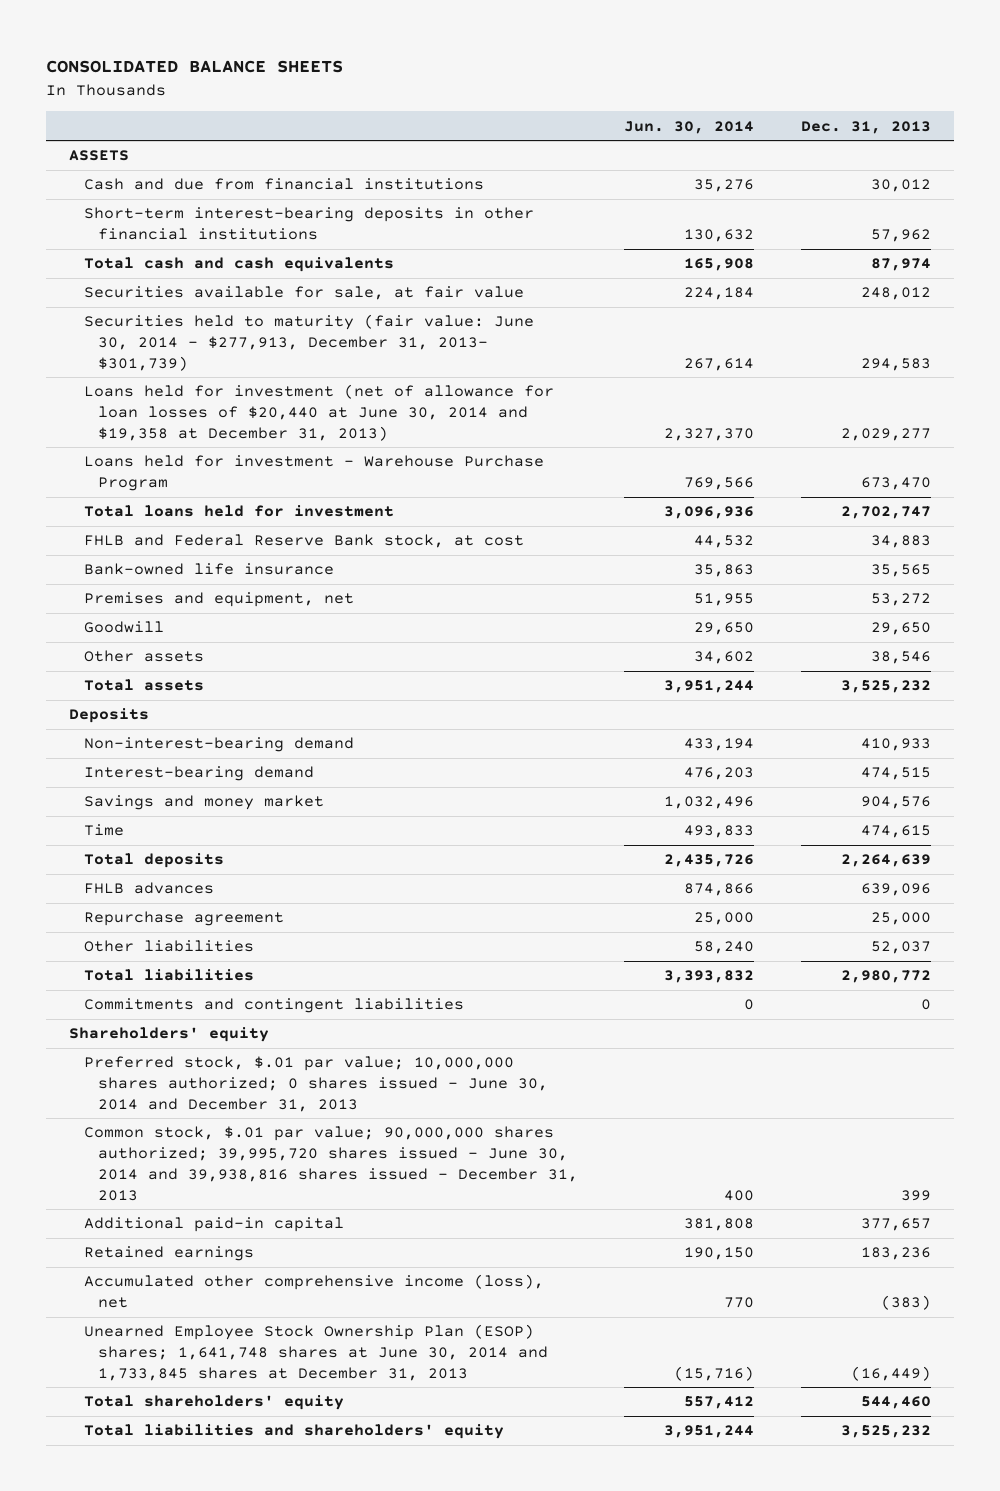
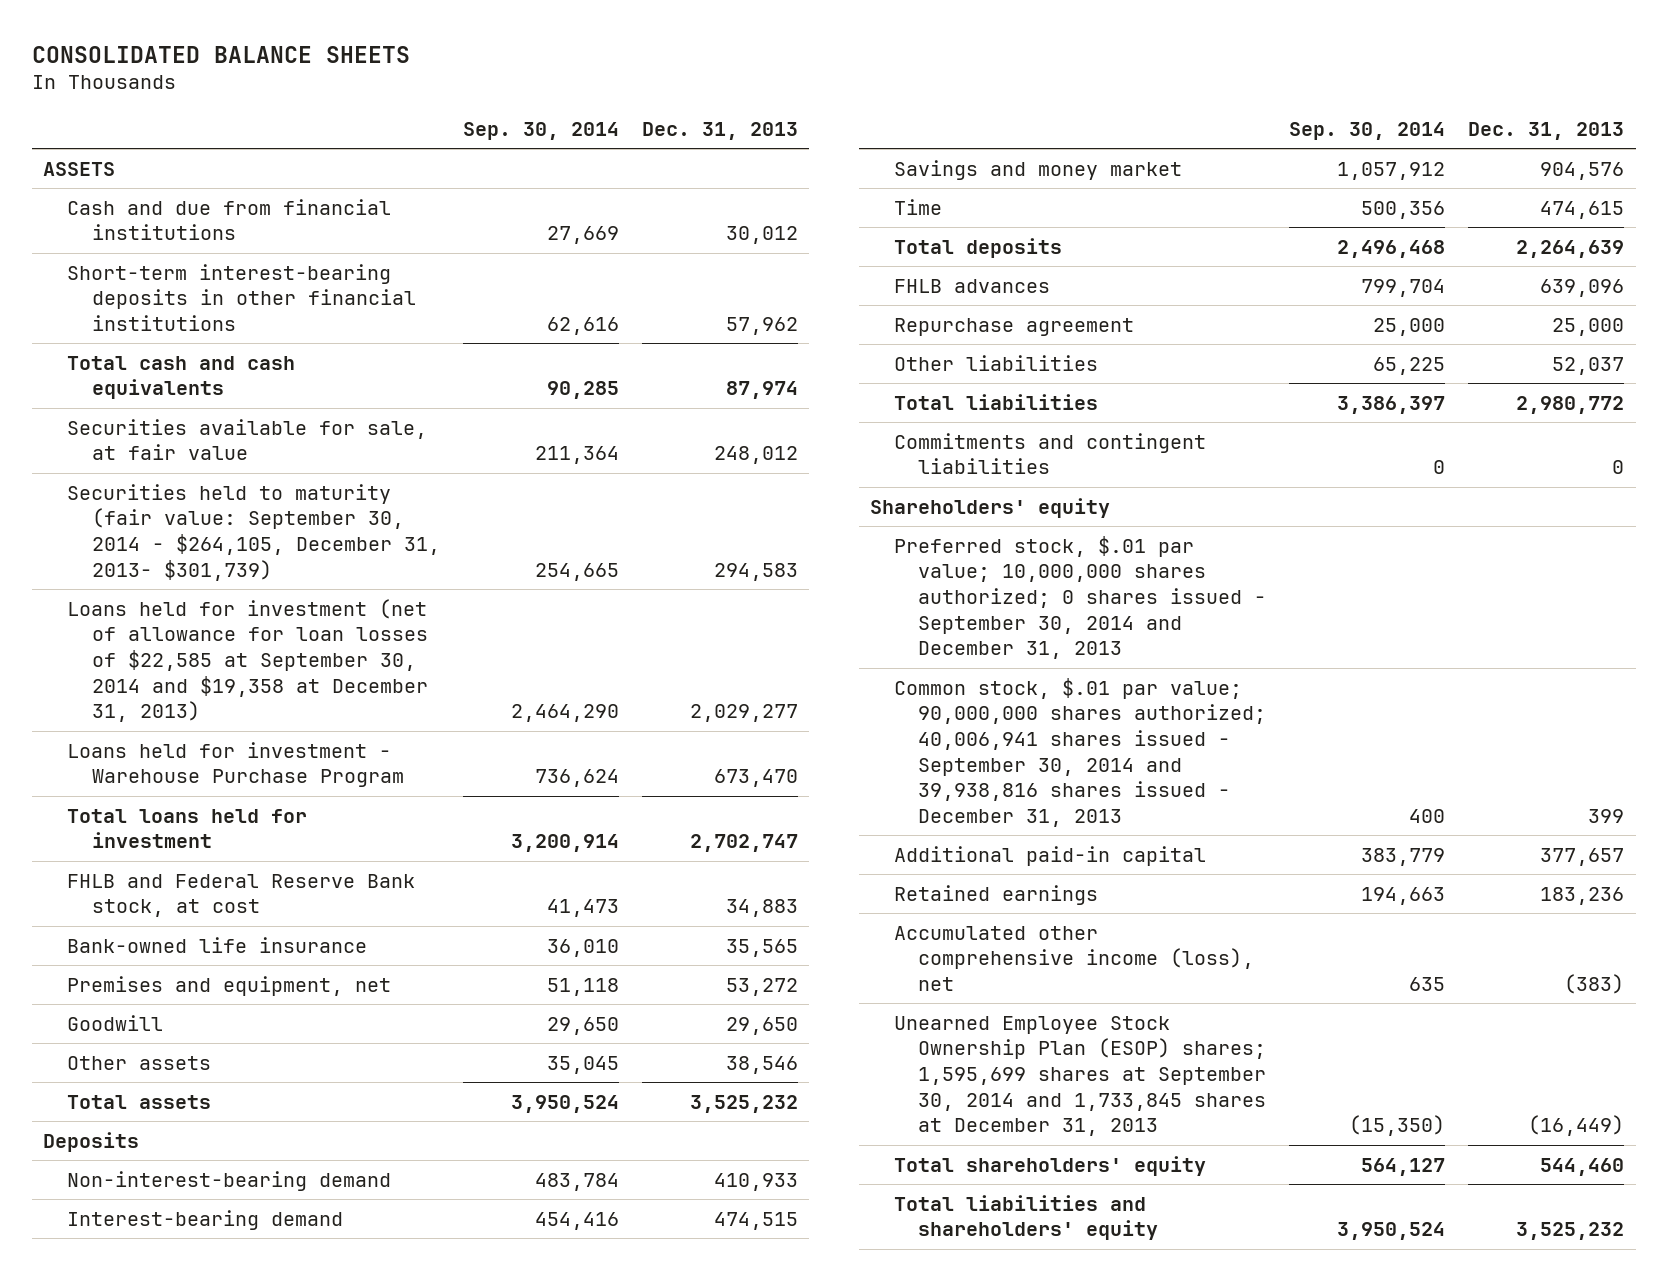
[624,120,755,134] Jun. 30, 2014 -> none
none -> [462,121,619,140] Sep. 30, 2014
[83,314,534,372] Securities held to maturity (fair value: June 30, 2014 - $277,913, December 31, 2013- $301,739) -> [67,483,440,581] Securities held to maturity (fair value: September 30, 2014 - $264,105, December 31, 2013- $301,739)
[83,384,554,442] Loans held for investment (net of allowance for loan losses of $20,440 at June 30, 2014 and $19,358 at December 31, 2013) -> [67,598,428,723] Loans held for investment (net of allowance for loan losses of $22,585 at September 30, 2014 and $19,358 at December 31, 2013)
[83,1056,549,1113] Preferred stock, $.01 par value; 10,000,000 shares authorized; 0 shares issued - June 30, 2014 and December 31, 2013 -> [894,535,1267,660] Preferred stock, $.01 par value; 10,000,000 shares authorized; 0 shares issued - September 30, 2014 and December 31, 2013
[83,1126,579,1202] Common stock, $.01 par value; 90,000,000 shares authorized; 39,995,720 shares issued - June 30, 2014 and 39,938,816 shares issued - December 31, 2013 -> [894,677,1267,827] Common stock, $.01 par value; 90,000,000 shares authorized; 40,006,941 shares issued - September 30, 2014 and 39,938,816 shares issued - December 31, 2013
[83,1324,549,1382] Unearned Employee Stock Ownership Plan (ESOP) shares; 1,641,748 shares at June 30, 2014 and 1,733,845 shares at December 31, 2013 -> [894,1015,1267,1137] Unearned Employee Stock Ownership Plan (ESOP) shares; 1,595,699 shares at September 30, 2014 and 1,733,845 shares at December 31, 2013

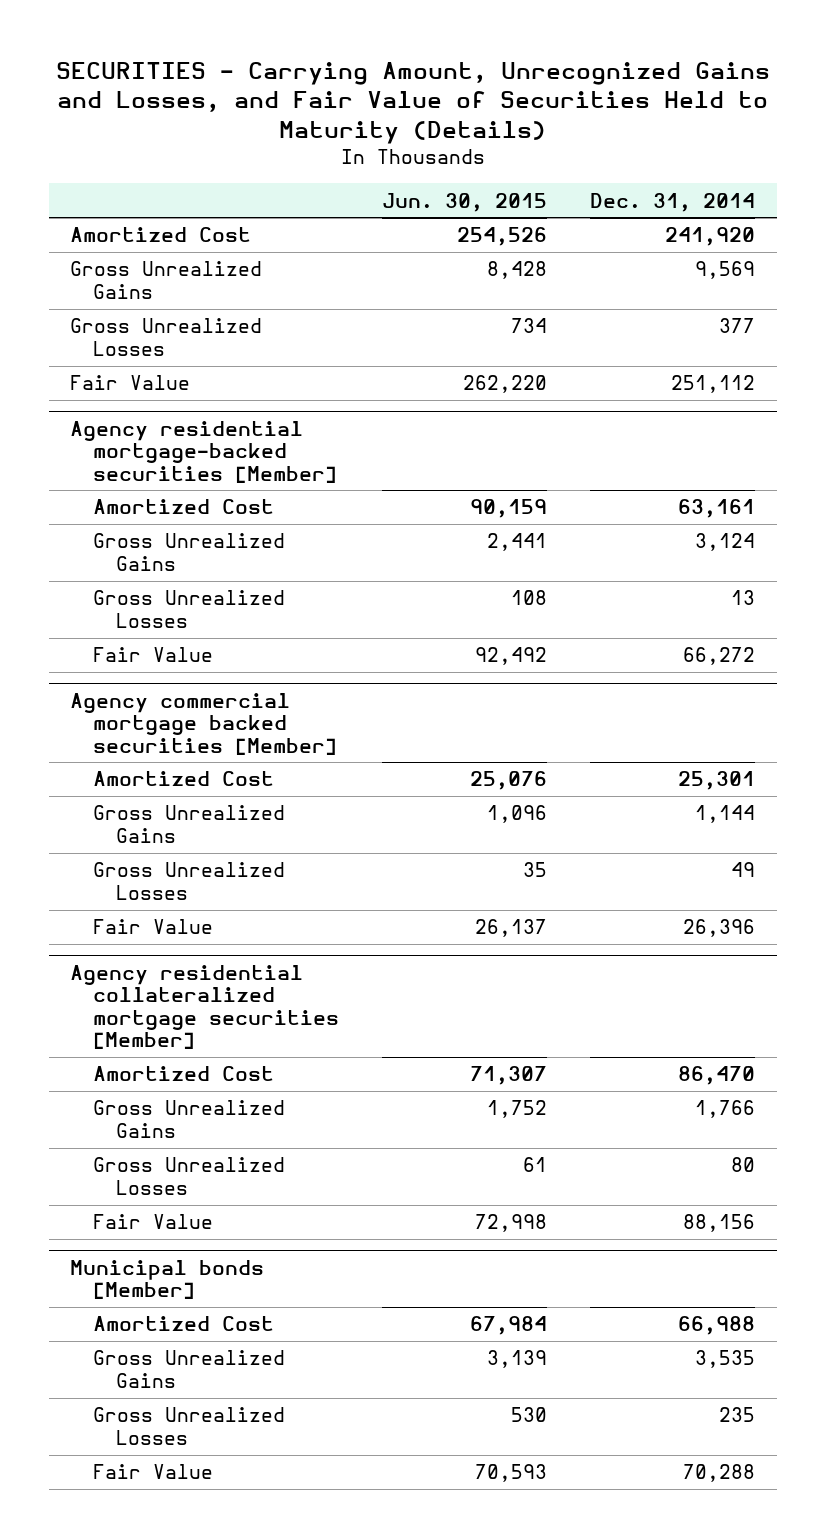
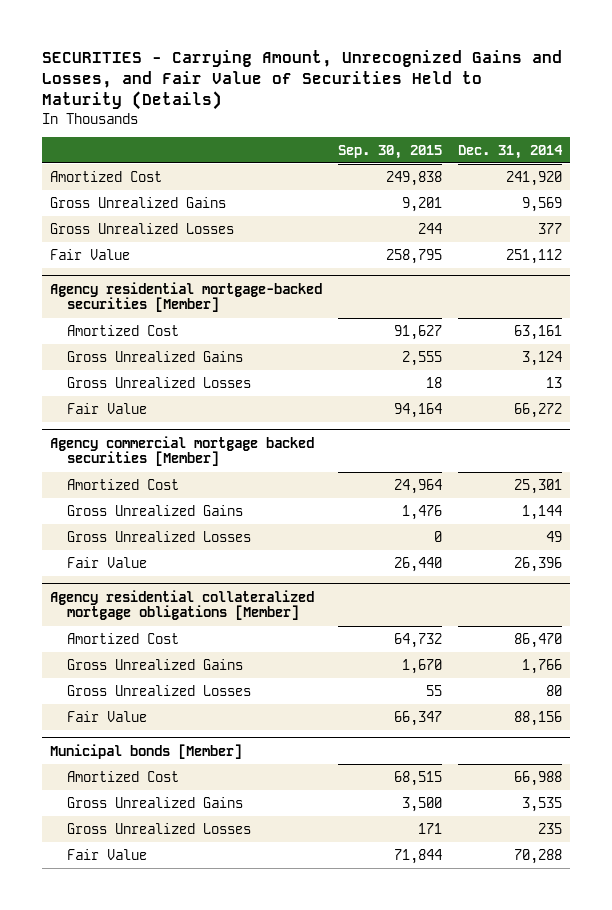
[382,192,548,212] Jun. 30, 2015 -> none
none -> [338,144,443,159] Sep. 30, 2015
[70,964,340,1050] Agency residential collateralized mortgage securities [Member] -> [50,589,315,621] Agency residential collateralized mortgage obligations [Member]

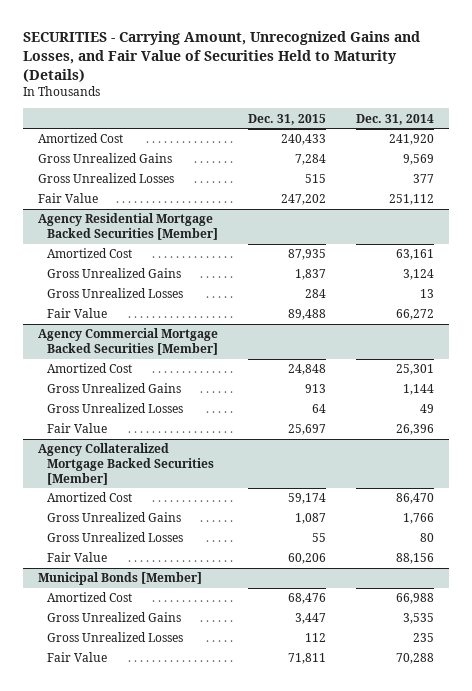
[338,144,443,159] Sep. 30, 2015 -> none
none -> [248,113,327,125] Dec. 31, 2015
[50,281,323,313] Agency residential mortgage-backed securities [Member] -> [38,213,219,241] Agency Residential Mortgage Backed Securities [Member]
[50,435,315,467] Agency commercial mortgage backed securities [Member] -> [38,328,219,356] Agency Commercial Mortgage Backed Securities [Member]
[50,589,315,621] Agency residential collateralized mortgage obligations [Member] -> [38,443,215,485] Agency Collateralized Mortgage Backed Securities [Member]
[50,743,243,759] Municipal bonds [Member] -> [38,572,203,586] Municipal Bonds [Member]

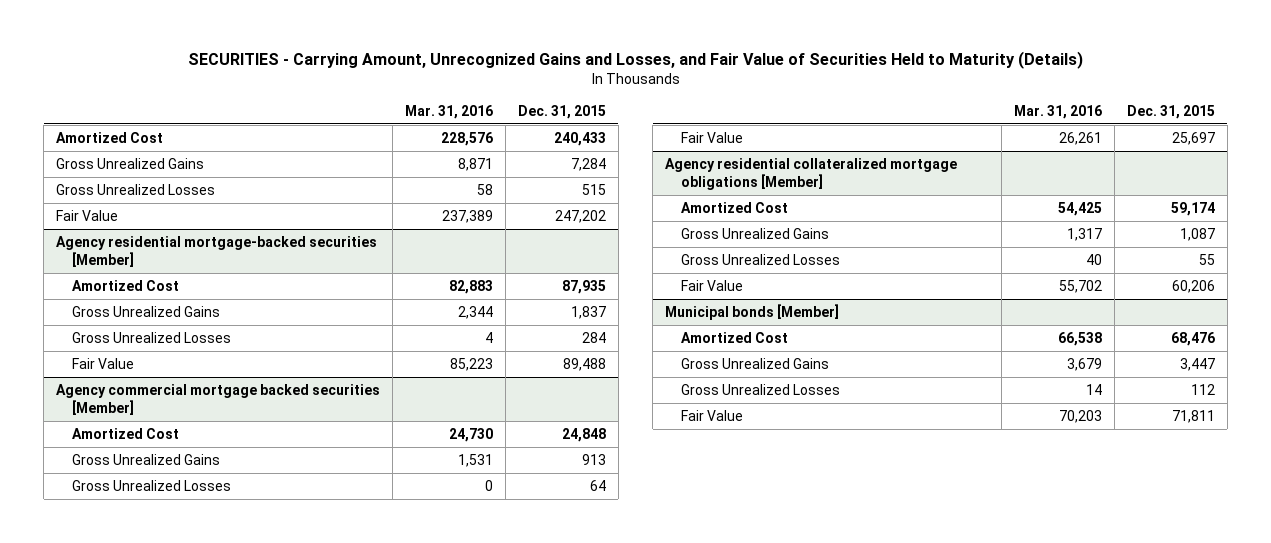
[356,113,435,125] Dec. 31, 2014 -> none
none -> [405,104,494,119] Mar. 31, 2016
[38,213,219,241] Agency Residential Mortgage Backed Securities [Member] -> [56,236,378,267] Agency residential mortgage-backed securities [Member]
[38,328,219,356] Agency Commercial Mortgage Backed Securities [Member] -> [56,384,381,415] Agency commercial mortgage backed securities [Member]
[38,443,215,485] Agency Collateralized Mortgage Backed Securities [Member] -> [665,158,958,190] Agency residential collateralized mortgage obligations [Member]
[38,572,203,586] Municipal Bonds [Member] -> [665,304,840,321] Municipal bonds [Member]

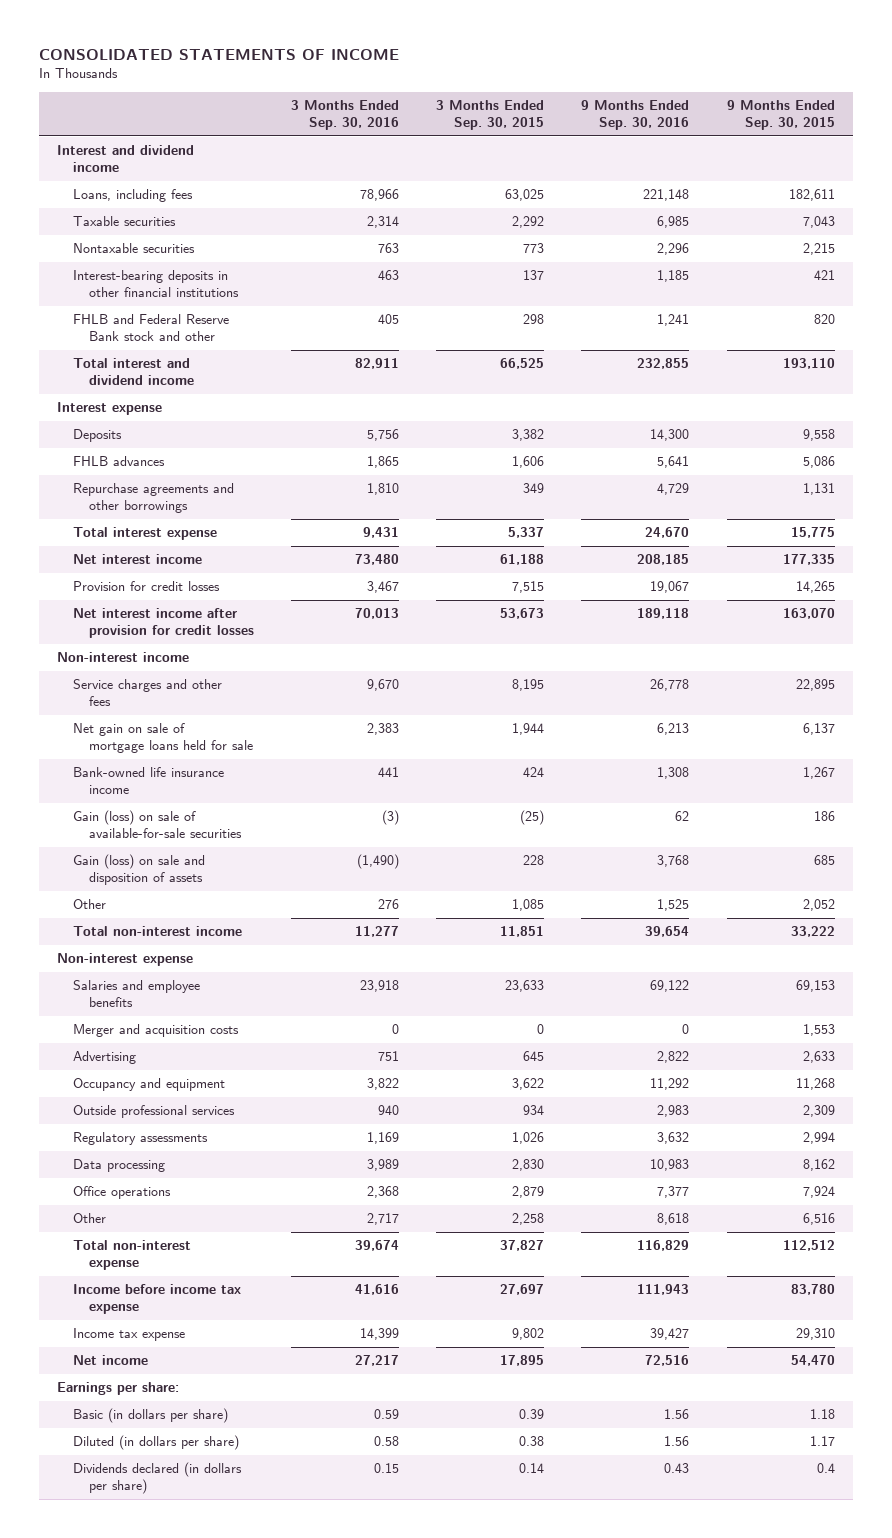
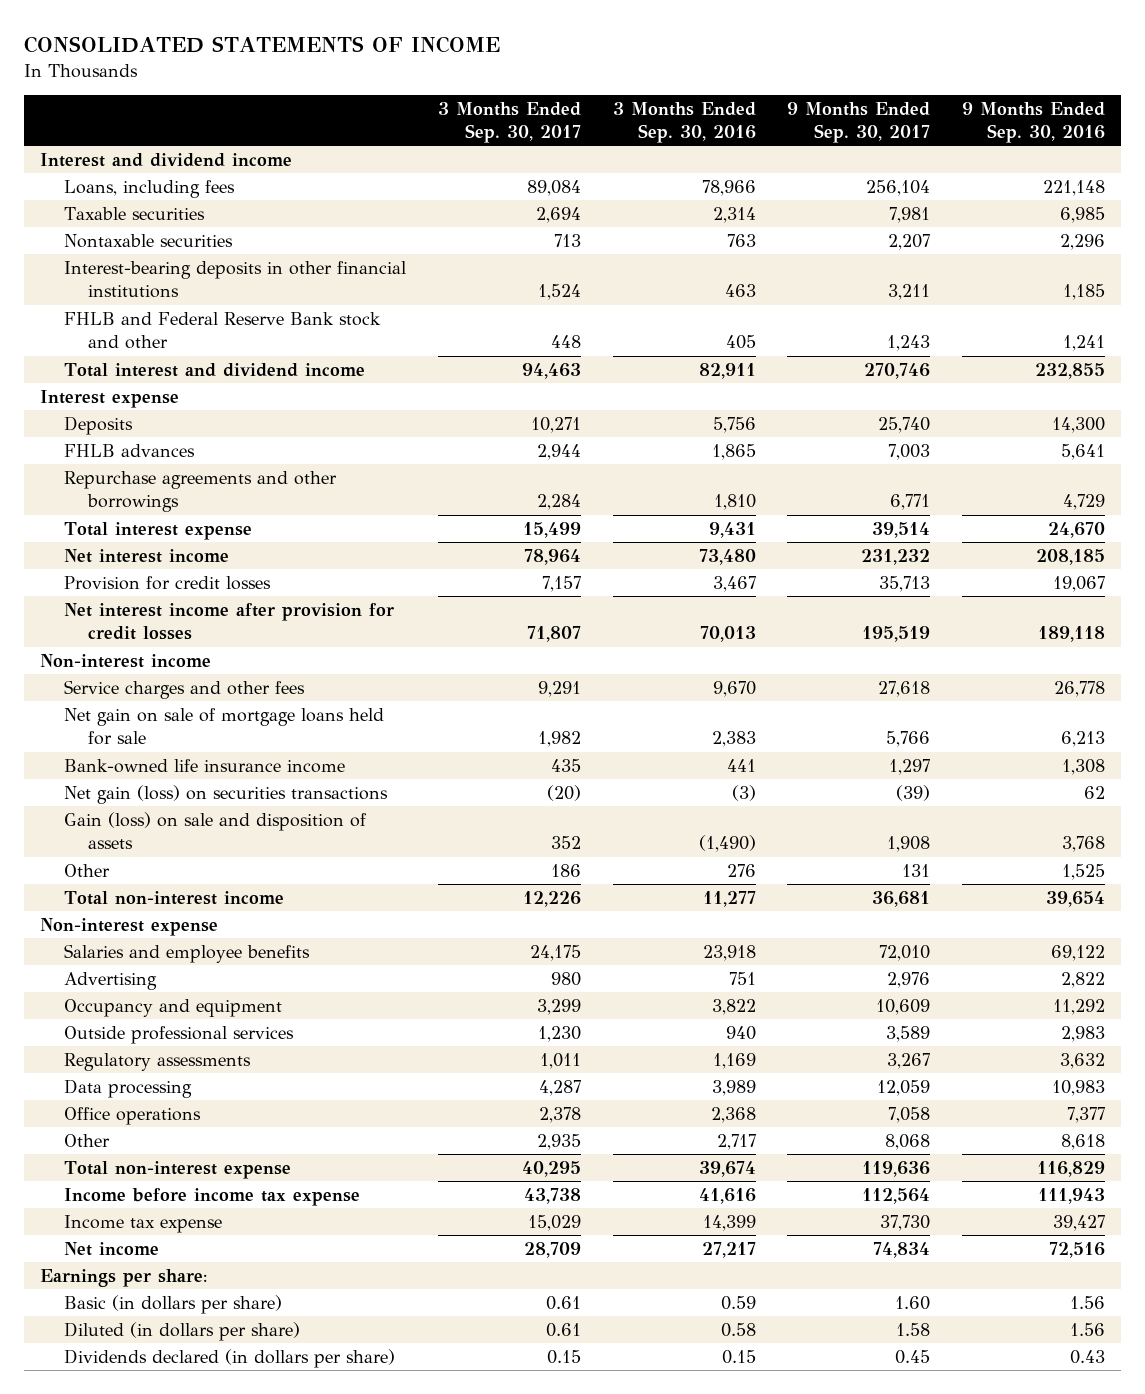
[436,100,545,131] 3 Months Ended Sep. 30, 2015 -> none
[726,100,835,131] 9 Months Ended Sep. 30, 2015 -> none
none -> [437,101,581,144] 3 Months Ended Sep. 30, 2017
none -> [787,101,931,144] 9 Months Ended Sep. 30, 2017
[72,810,242,839] Gain (loss) on sale of available-for-sale securities -> [63,784,388,804] Net gain (loss) on securities transactions
[72,1024,239,1038] Merger and acquisition costs -> none

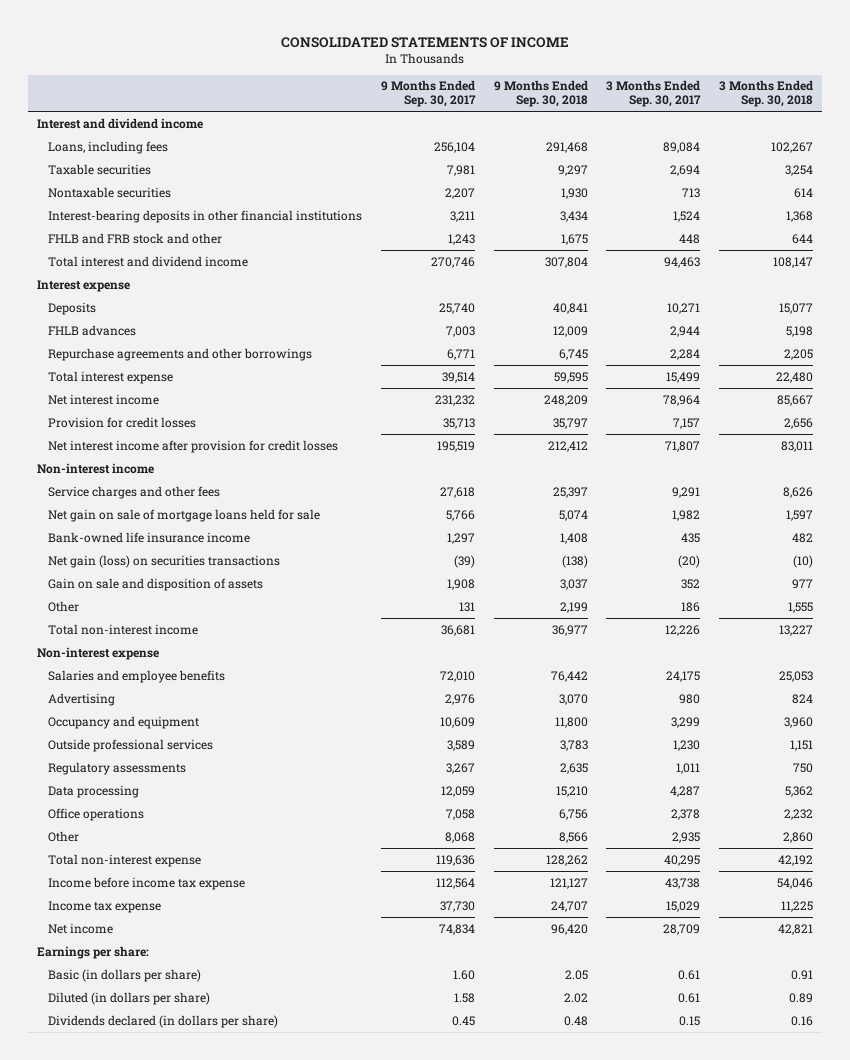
[612,101,756,144] 3 Months Ended Sep. 30, 2016 -> none
[962,101,1106,144] 9 Months Ended Sep. 30, 2016 -> none
none -> [493,80,588,108] 9 Months Ended Sep. 30, 2018
none -> [718,80,813,108] 3 Months Ended Sep. 30, 2018
[63,311,381,350] FHLB and Federal Reserve Bank stock and other -> [48,232,223,244] FHLB and FRB stock and other
[63,811,367,850] Gain (loss) on sale and disposition of assets -> [48,577,264,591] Gain on sale and disposition of assets

